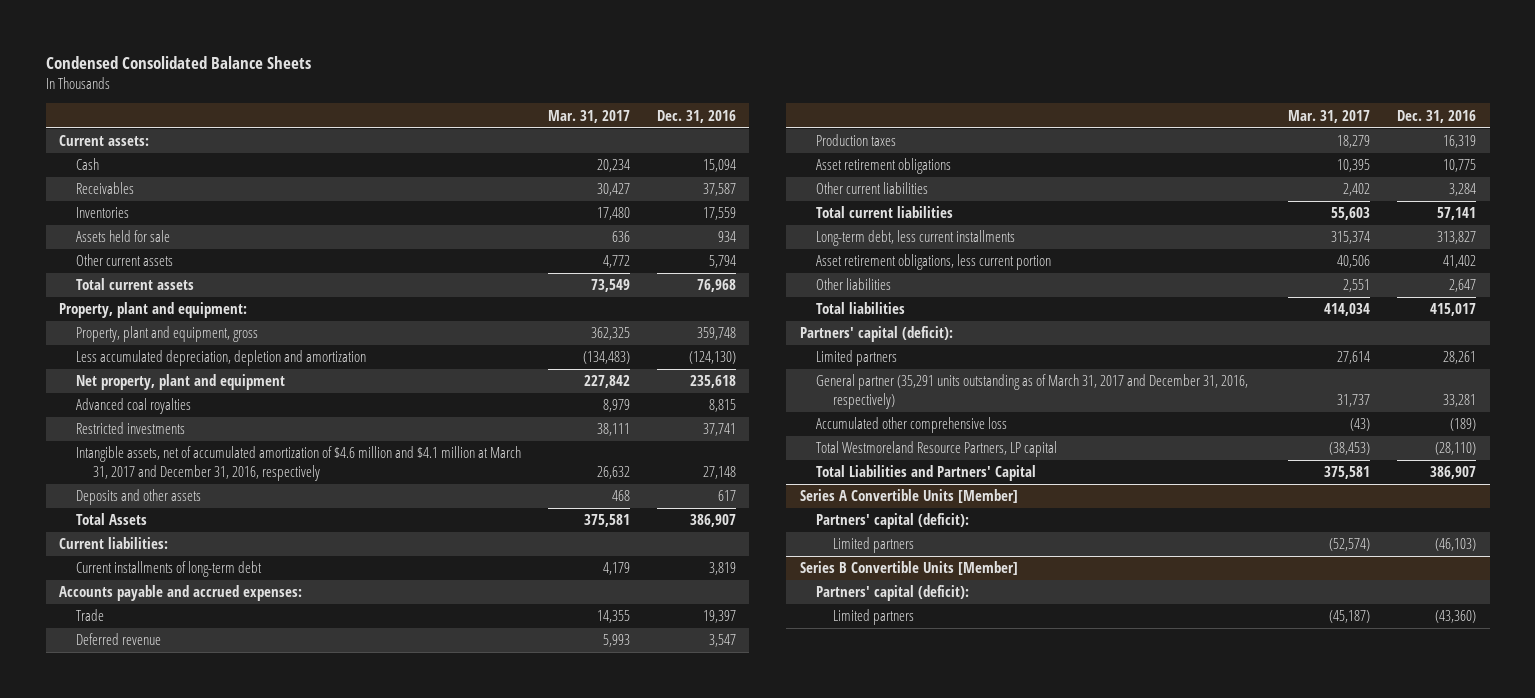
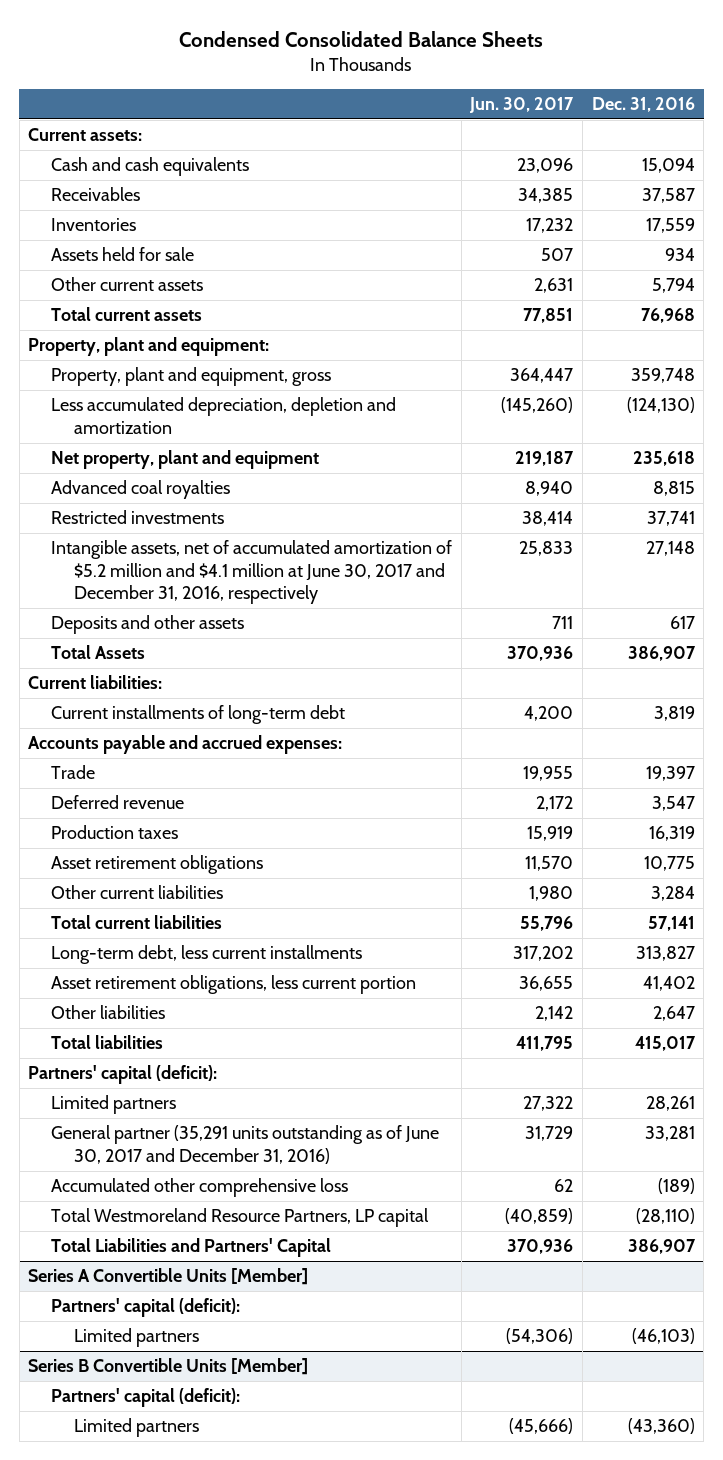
[547,109,630,123] Mar. 31, 2017 -> none
none -> [469,96,575,113] Jun. 30, 2017
[76,158,100,171] Cash -> [50,157,249,177] Cash and cash equivalents
[76,446,522,482] Intangible assets, net of accumulated amortization of $4.6 million and $4.1 million at March 31, 2017 and December 31, 2016, respectively -> [50,540,452,605] Intangible assets, net of accumulated amortization of $5.2 million and $4.1 million at June 30, 2017 and December 31, 2016, respectively
[816,374,1249,410] General partner (35,291 units outstanding as of March 31, 2017 and December 31, 2016, respectively) -> [50,1125,439,1164] General partner (35,291 units outstanding as of June 30, 2017 and December 31, 2016)

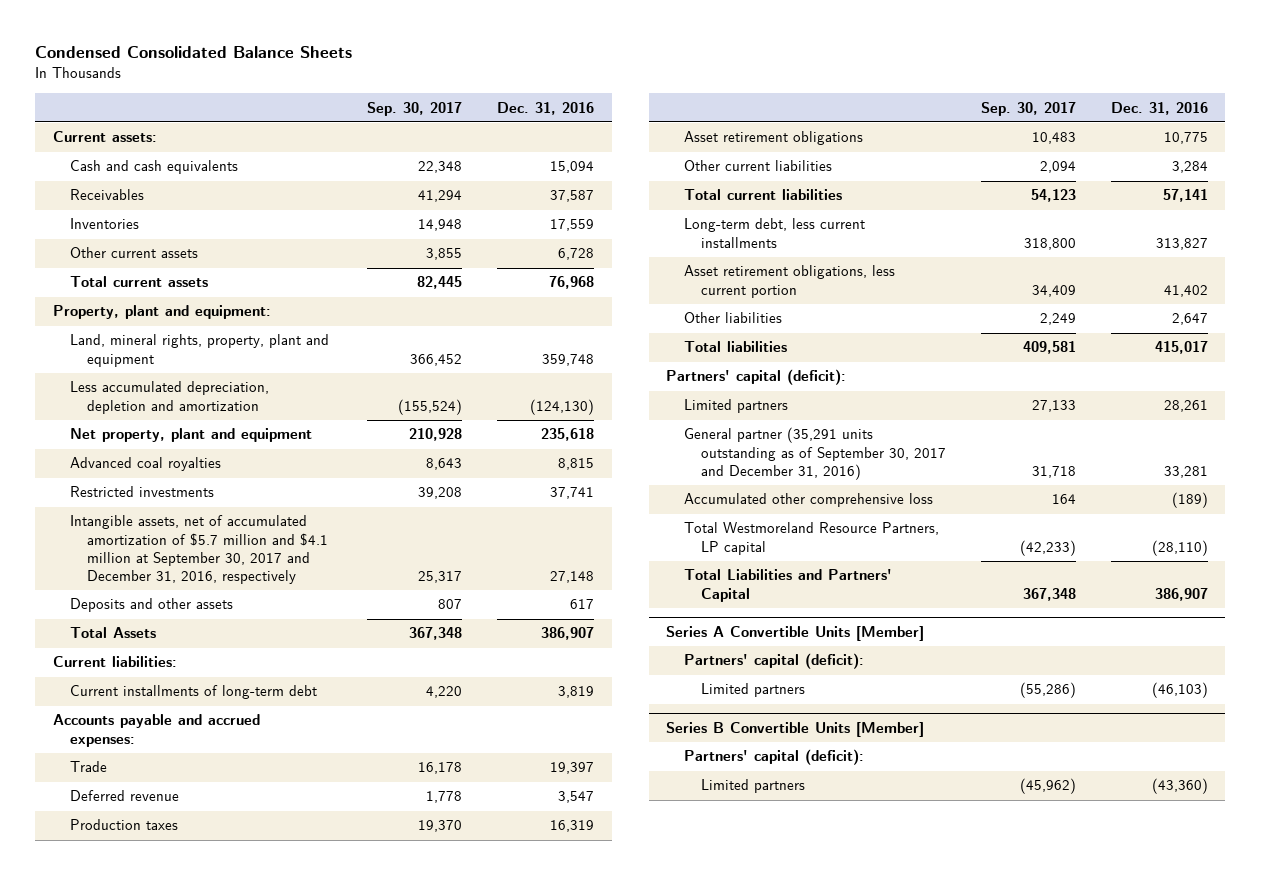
[469,96,575,113] Jun. 30, 2017 -> none
none -> [367,101,463,116] Sep. 30, 2017
[50,247,194,262] Assets held for sale -> none
[651,278,695,294] 5,794 -> [558,248,595,261] 6,728
[50,367,331,387] Property, plant and equipment, gross -> [69,334,329,367] Land, mineral rights, property, plant and equipment
[50,540,452,605] Intangible assets, net of accumulated amortization of $5.2 million and $4.1 million at June 30, 2017 and December 31, 2016, respectively -> [69,515,328,585] Intangible assets, net of accumulated amortization of $5.7 million and $4.1 million at September 30, 2017 and December 31, 2016, respectively
[50,1125,439,1164] General partner (35,291 units outstanding as of June 30, 2017 and December 31, 2016) -> [683,427,946,481] General partner (35,291 units outstanding as of September 30, 2017 and December 31, 2016)

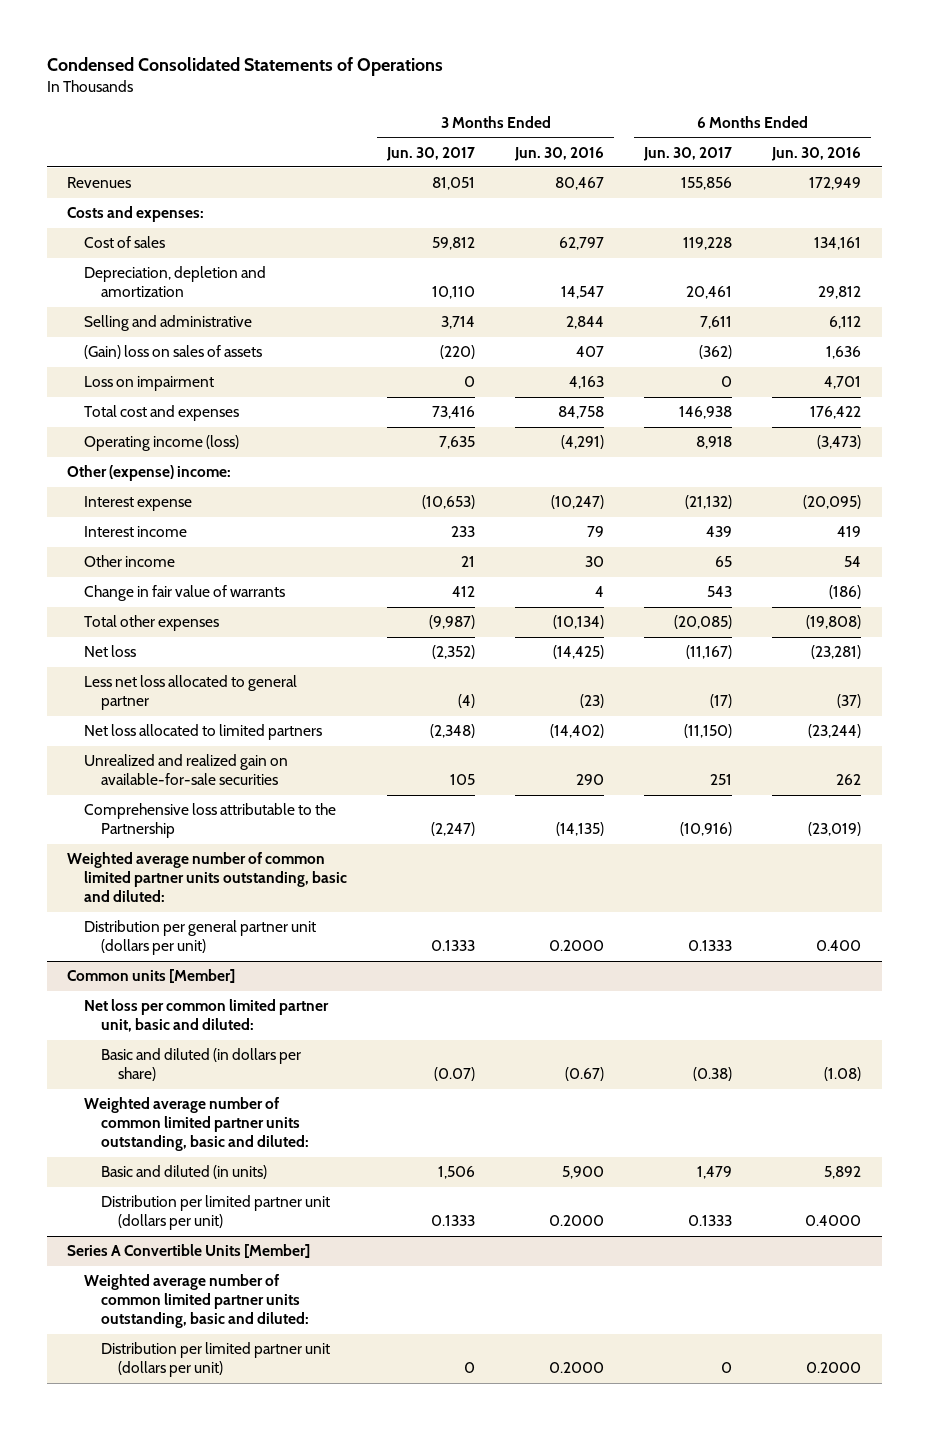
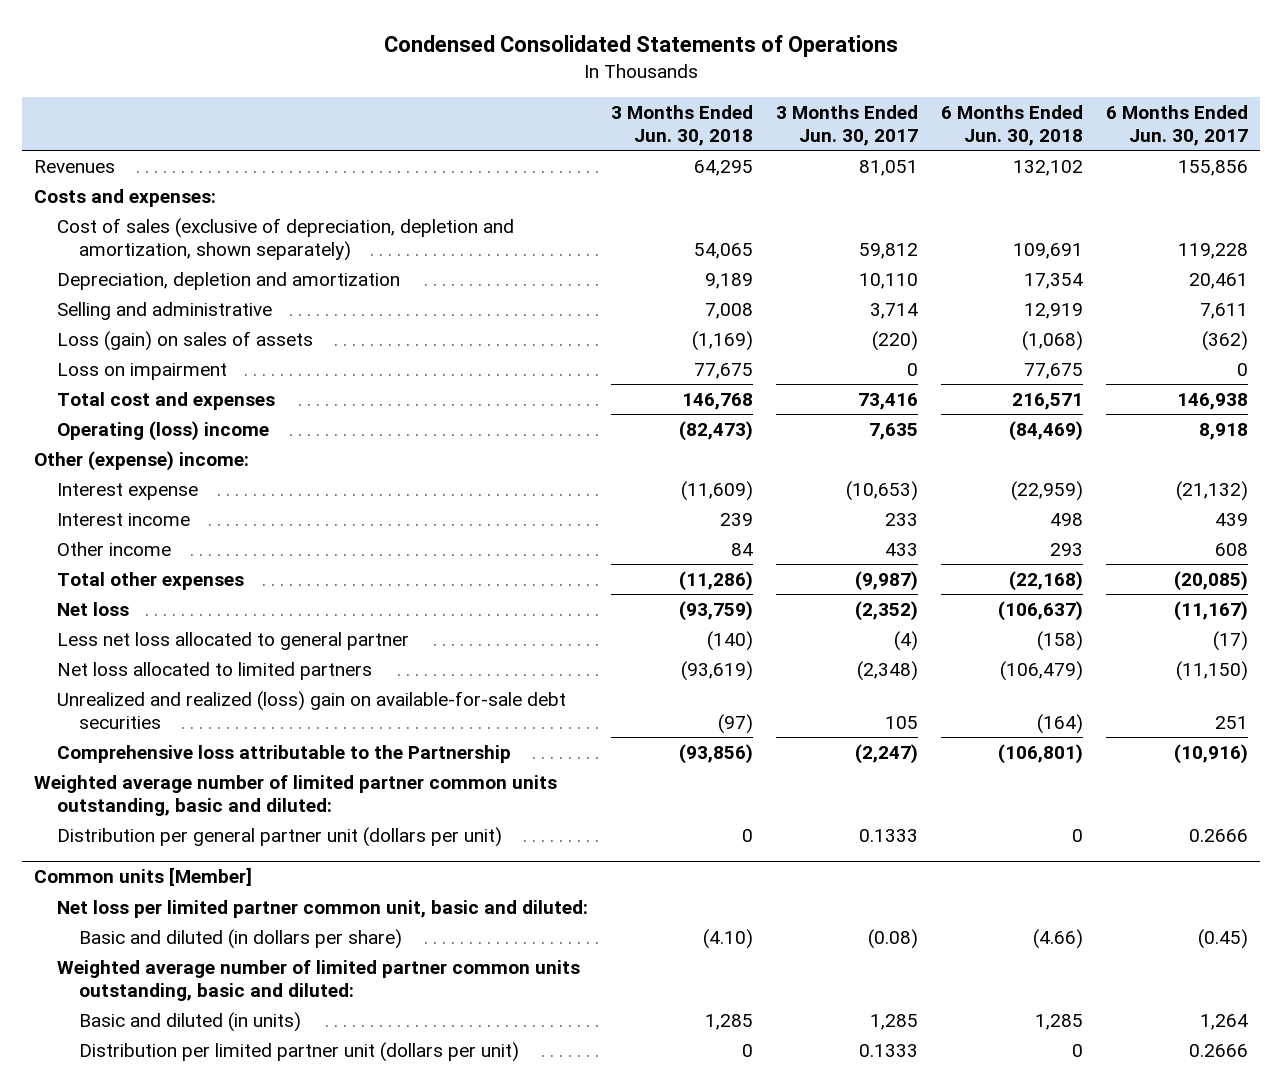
[514,146,605,161] Jun. 30, 2016 -> none
[771,146,862,161] Jun. 30, 2016 -> none
none -> [610,105,753,146] 3 Months Ended Jun. 30, 2018
none -> [941,105,1084,146] 6 Months Ended Jun. 30, 2018
[84,236,166,249] Cost of sales -> [56,218,514,261] Cost of sales (exclusive of depreciation, depletion and amortization, shown separately)
[84,345,263,360] (Gain) loss on sales of assets -> [56,331,313,352] Loss (gain) on sales of assets
[84,435,240,452] Operating income (loss) -> [56,421,269,442] Operating (loss) income
[84,585,286,602] Change in fair value of warrants -> none
[461,556,476,568] 21 -> [884,543,918,557] 433
[715,556,733,568] 65 -> [1215,543,1249,557] 608
[84,754,289,786] Unrealized and realized gain on available-for-sale securities -> [56,691,566,729] Unrealized and realized (loss) gain on available-for-sale debt securities
[67,852,348,903] Weighted average number of common limited partner units outstanding, basic and diluted: -> [33,775,557,816] Weighted average number of limited partner common units outstanding, basic and diluted:
[688,940,733,952] 0.1333 -> [1189,829,1249,843] 0.2666
[67,1244,311,1259] Series A Convertible Units [Member] -> none
[84,1274,310,1329] Weighted average number of common limited partner units outstanding, basic and diluted: -> none
[101,1342,331,1378] Distribution per limited partner unit (dollars per unit) -> none
[84,999,330,1033] Net loss per common limited partner unit, basic and diluted: -> [56,900,588,919] Net loss per limited partner common unit, basic and diluted:
[434,1067,476,1082] (0.07) -> [867,929,918,950] (0.08)
[693,1067,733,1082] (0.38) -> [1198,929,1249,950] (0.45)
[84,1097,310,1152] Weighted average number of common limited partner units outstanding, basic and diluted: -> [56,960,580,1001] Weighted average number of limited partner common units outstanding, basic and diluted:
[438,1166,476,1180] 1,506 -> [869,1014,918,1031] 1,285
[697,1166,733,1180] 1,479 -> [1200,1014,1249,1031] 1,264
[688,1215,733,1227] 0.1333 -> [1189,1044,1249,1058] 0.2666

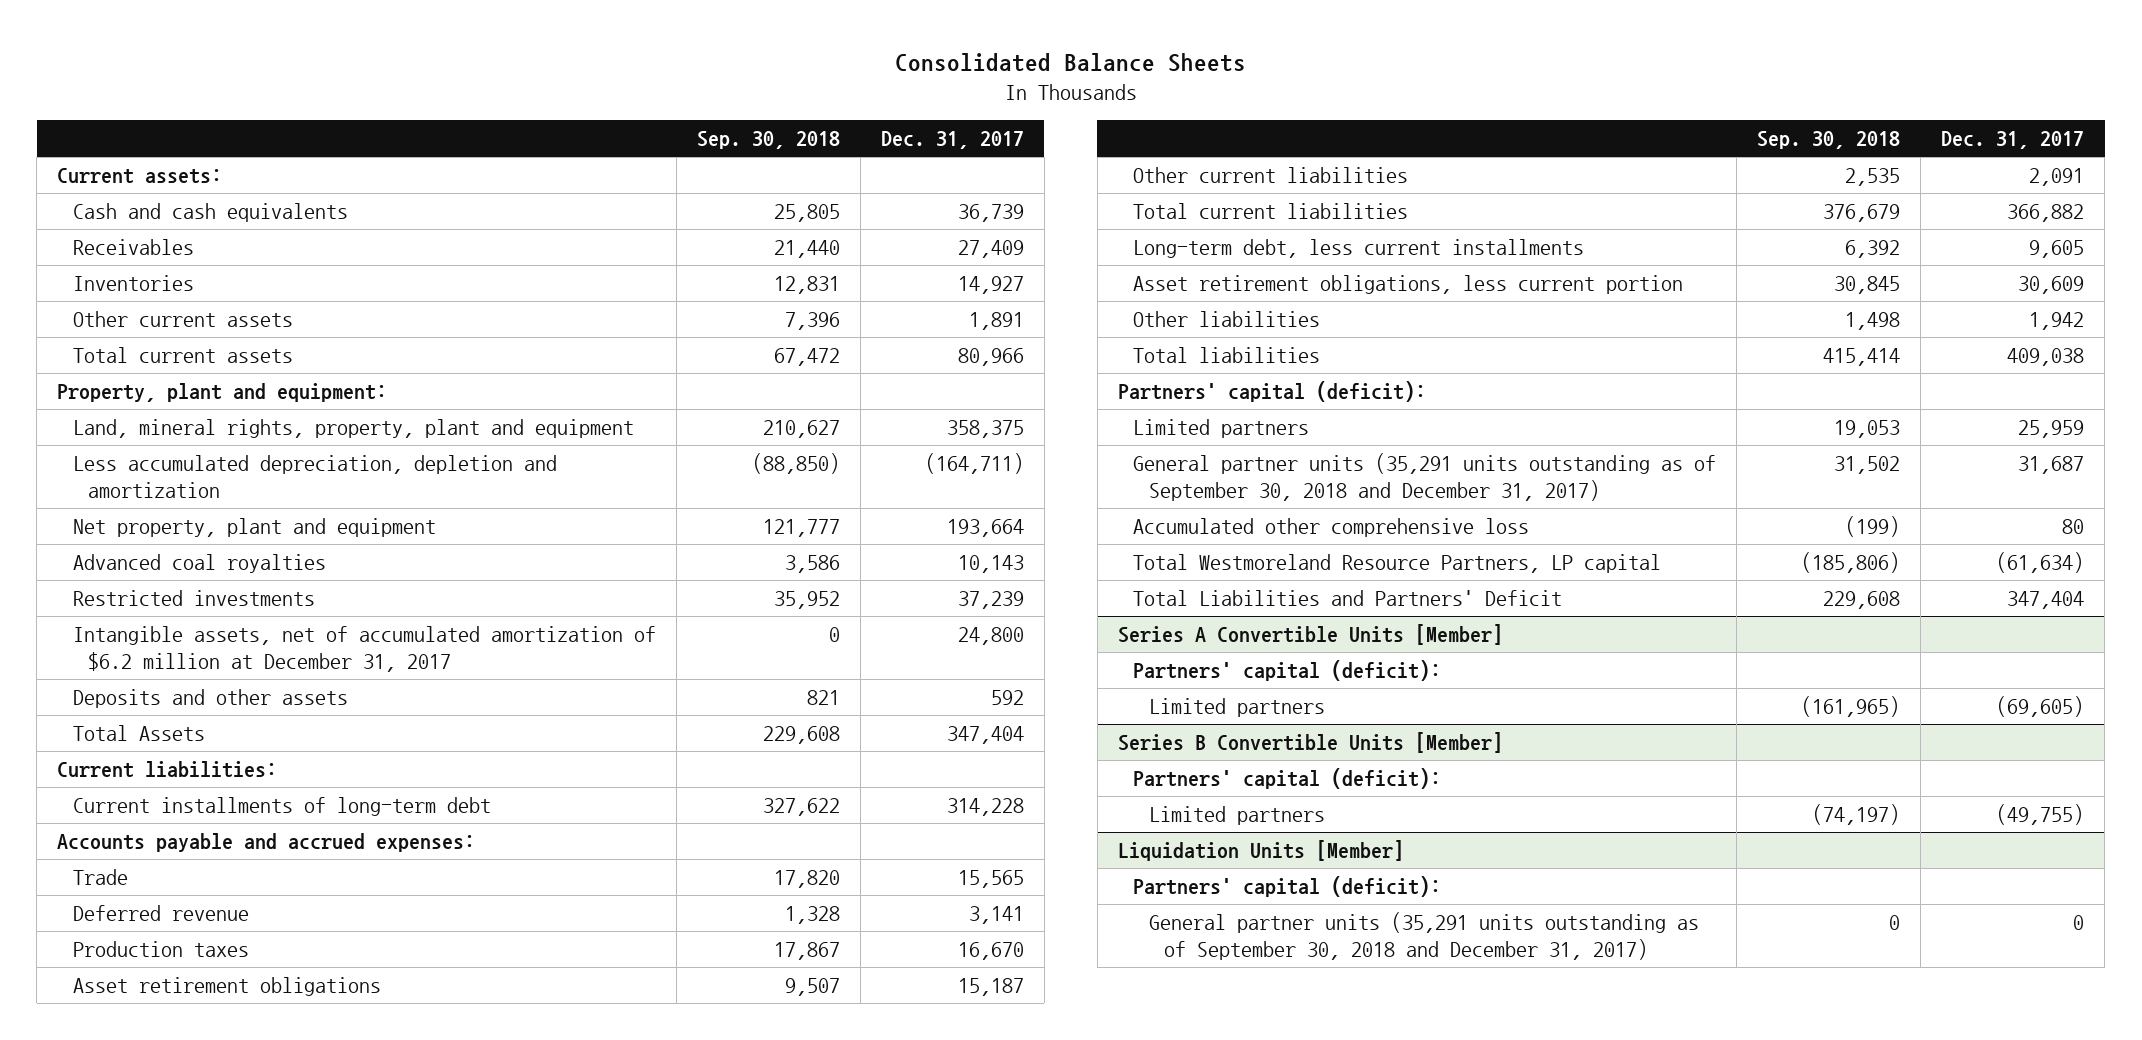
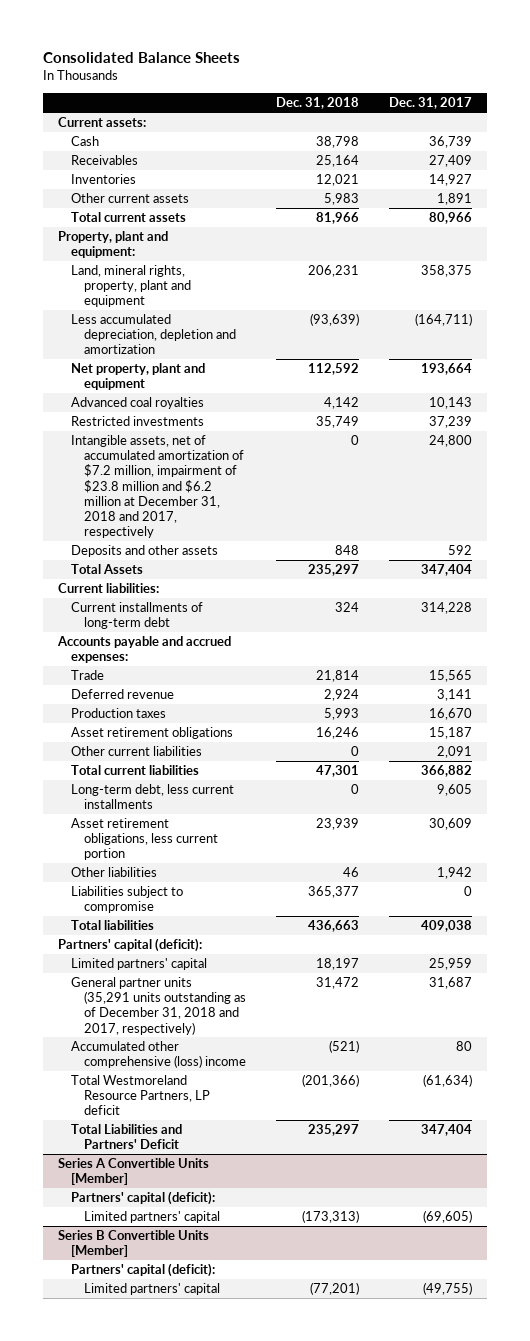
[696,130,840,149] Sep. 30, 2018 -> none
none -> [276,97,360,110] Dec. 31, 2018
[72,202,348,222] Cash and cash equivalents -> [70,136,99,147] Cash
[72,625,656,672] Intangible assets, net of accumulated amortization of $6.2 million at December 31, 2017 -> [70,435,245,538] Intangible assets, net of accumulated amortization of $7.2 million, impairment of $23.8 million and $6.2 million at December 31, 2018 and 2017, respectively
none -> [70,886,183,914] Liabilities subject to compromise
[1133,418,1310,438] Limited partners -> [70,958,207,971] Limited partners' capital
[1133,452,1717,501] General partner units (35,291 units outstanding as of September 30, 2018 and December 31, 2017) -> [70,977,247,1035] General partner units (35,291 units outstanding as of December 31, 2018 and 2017, respectively)
[1133,517,1530,537] Accumulated other comprehensive loss -> [70,1041,247,1069] Accumulated other comprehensive (loss) income
[1133,553,1662,573] Total Westmoreland Resource Partners, LP capital -> [70,1075,211,1116] Total Westmoreland Resource Partners, LP deficit
[1148,697,1325,717] Limited partners -> [84,1211,221,1224] Limited partners' capital
[1117,839,1404,861] Liquidation Units [Member] -> none
[1133,875,1442,897] Partners' capital (deficit): -> none
[1148,911,1699,960] General partner units (35,291 units outstanding as of September 30, 2018 and December 31, 2017) -> none
[1148,805,1325,825] Limited partners -> [84,1283,221,1296] Limited partners' capital

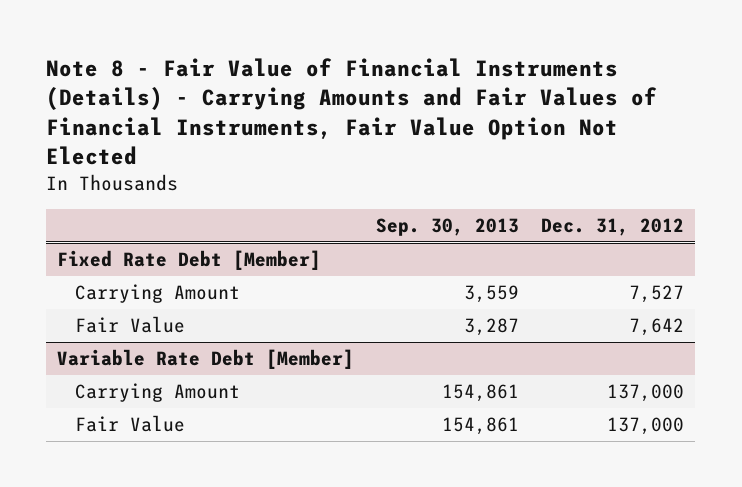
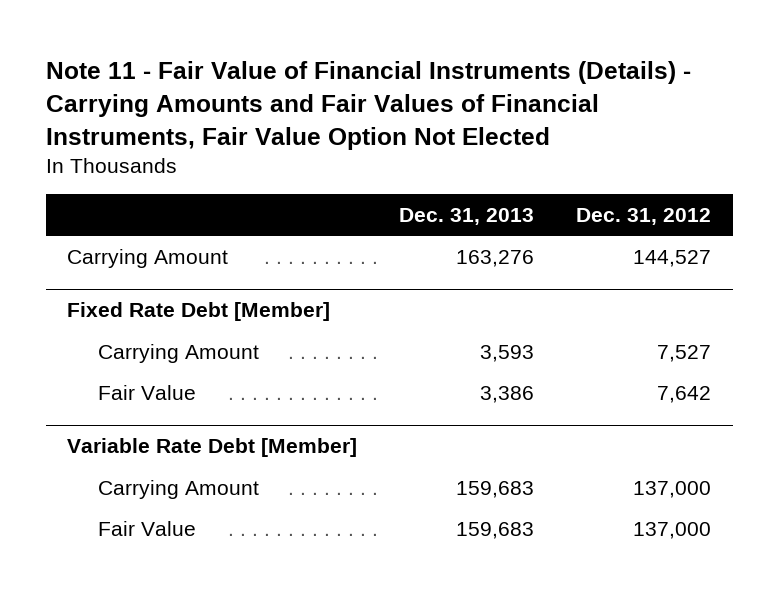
[46,57,658,166] Note 8 - Fair Value of Financial Instruments (Details) - Carrying Amounts and Fair Values of Financial Instruments, Fair Value Option Not Elected -> [45,60,691,150] Note 11 - Fair Value of Financial Instruments (Details) - Carrying Amounts and Fair Values of Financial Instruments, Fair Value Option Not Elected
[376,217,520,236] Sep. 30, 2013 -> none
none -> [399,208,535,226] Dec. 31, 2013
none -> [66,248,228,268] Carrying Amount

